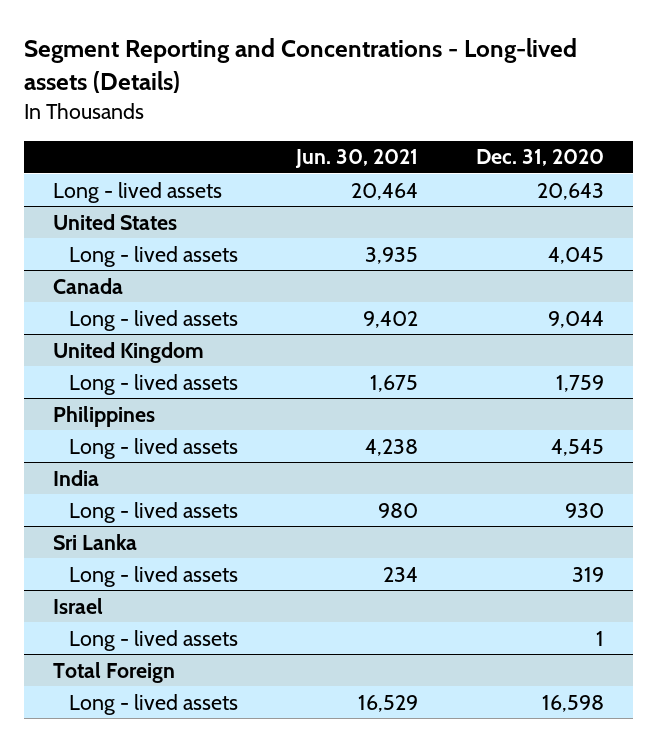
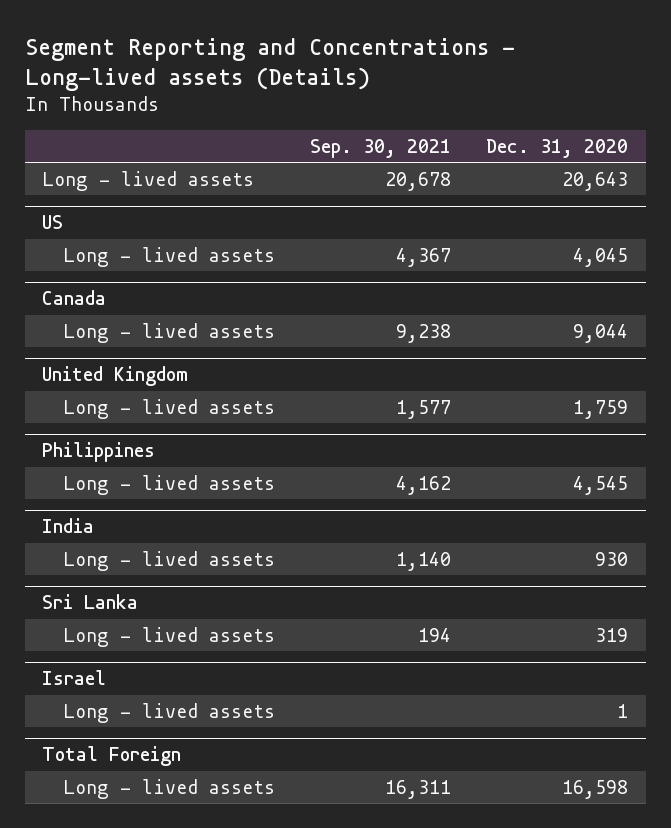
[295,149,419,169] Jun. 30, 2021 -> none
none -> [310,138,452,158] Sep. 30, 2021
[52,213,177,230] United States -> [42,215,64,230] US

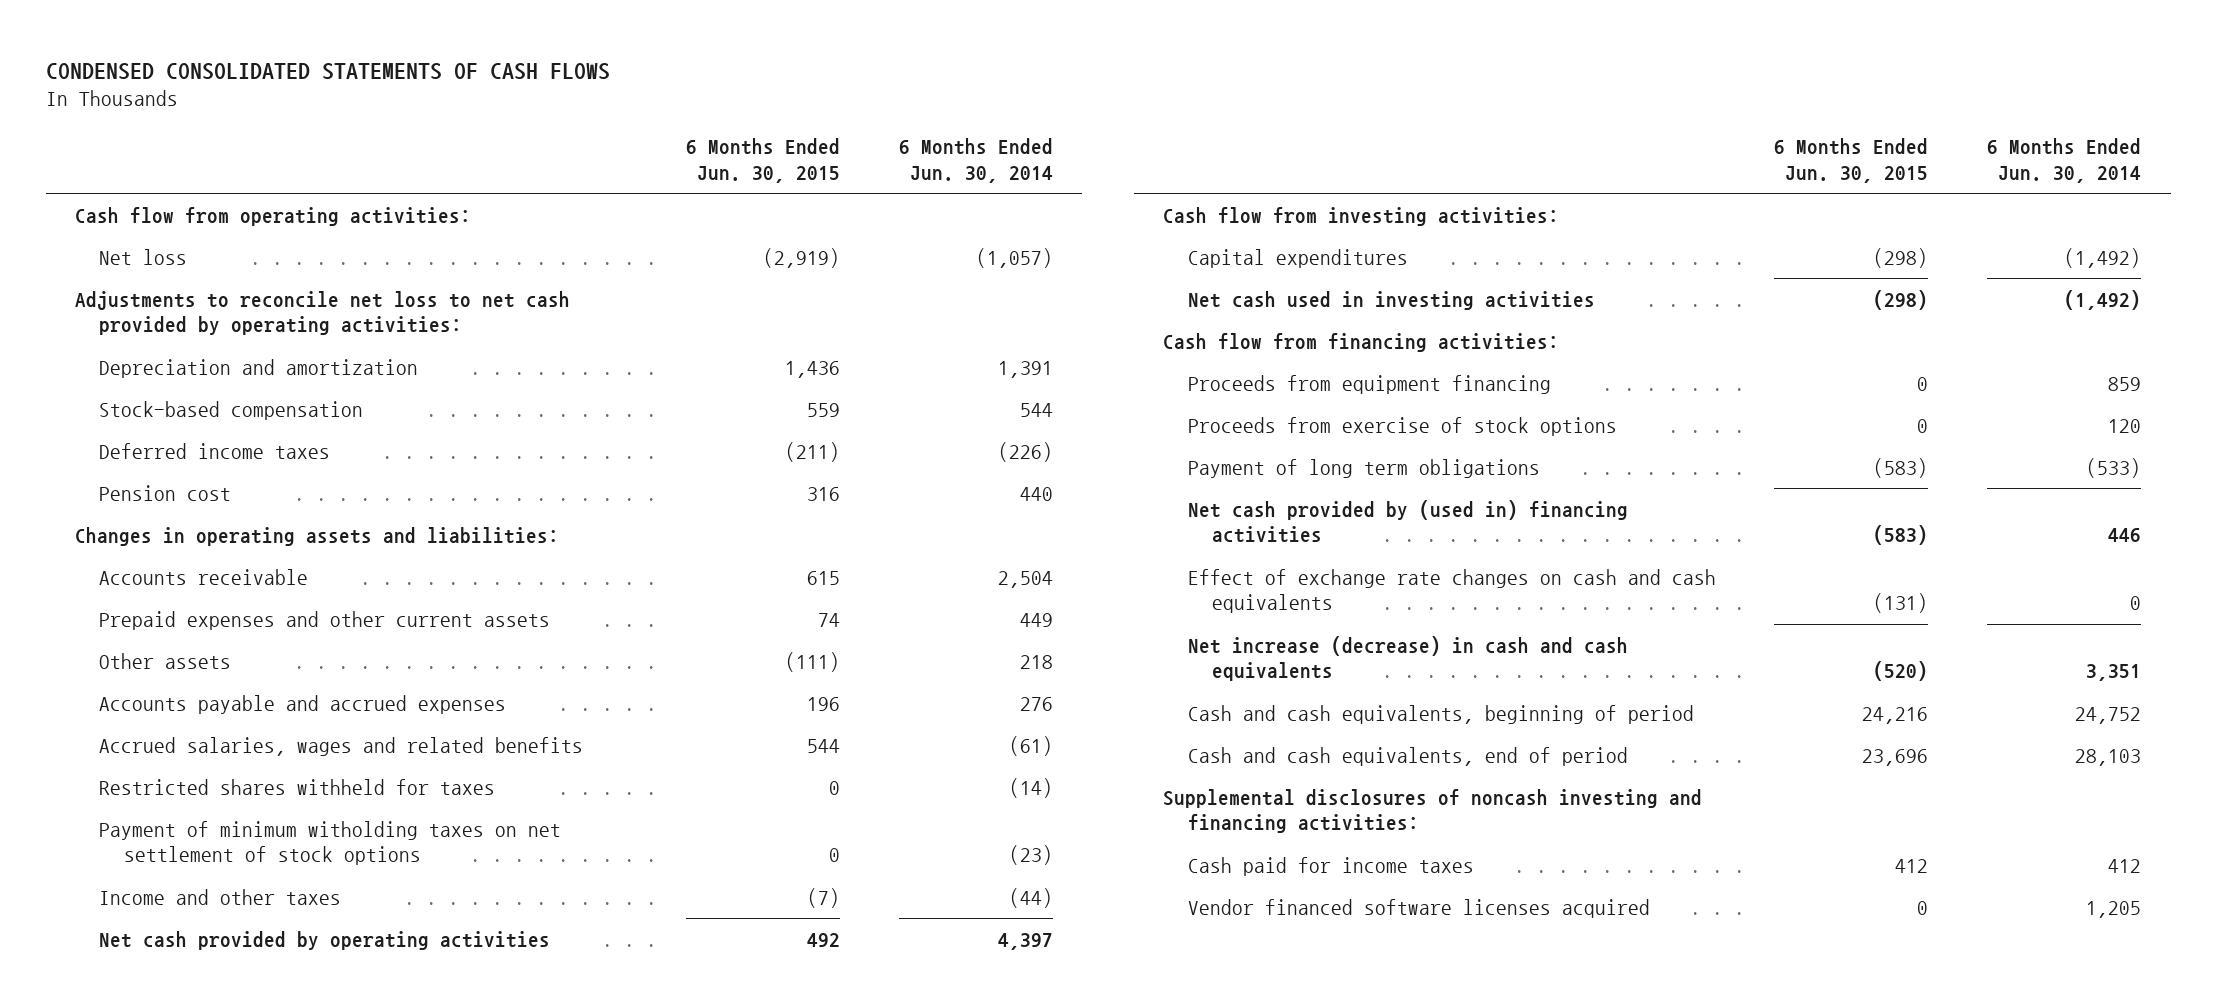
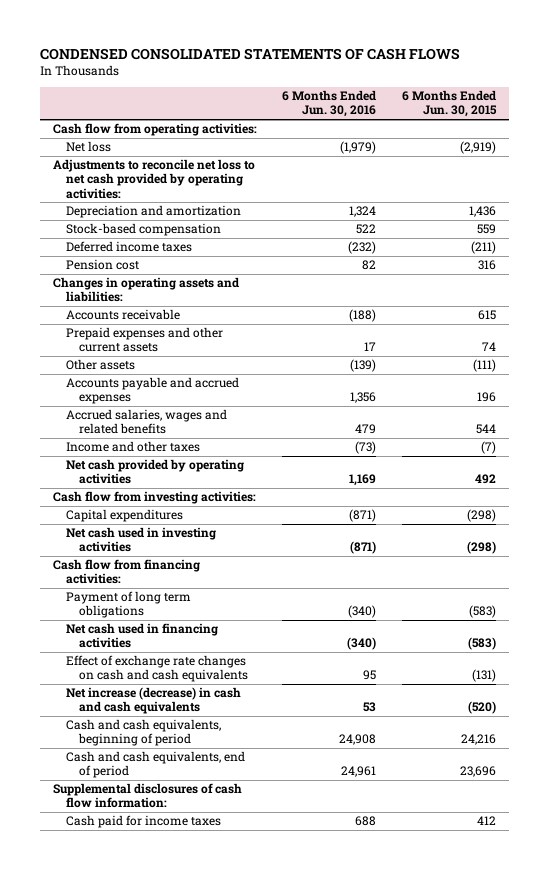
[899,138,1054,183] 6 Months Ended Jun. 30, 2014 -> none
none -> [282,90,377,118] 6 Months Ended Jun. 30, 2016
[99,778,496,795] Restricted shares withheld for taxes -> none
[99,820,562,866] Payment of minimum witholding taxes on net settlement of stock options -> none
[1187,374,1551,394] Proceeds from equipment financing -> none
[1187,416,1617,436] Proceeds from exercise of stock options -> none
[1187,499,1628,544] Net cash provided by (used in) financing activities -> [66,623,219,649] Net cash used in financing activities
[1163,788,1703,834] Supplemental disclosures of noncash investing and financing activities: -> [52,783,242,809] Supplemental disclosures of cash flow information:
[1187,898,1650,918] Vendor financed software licenses acquired -> none

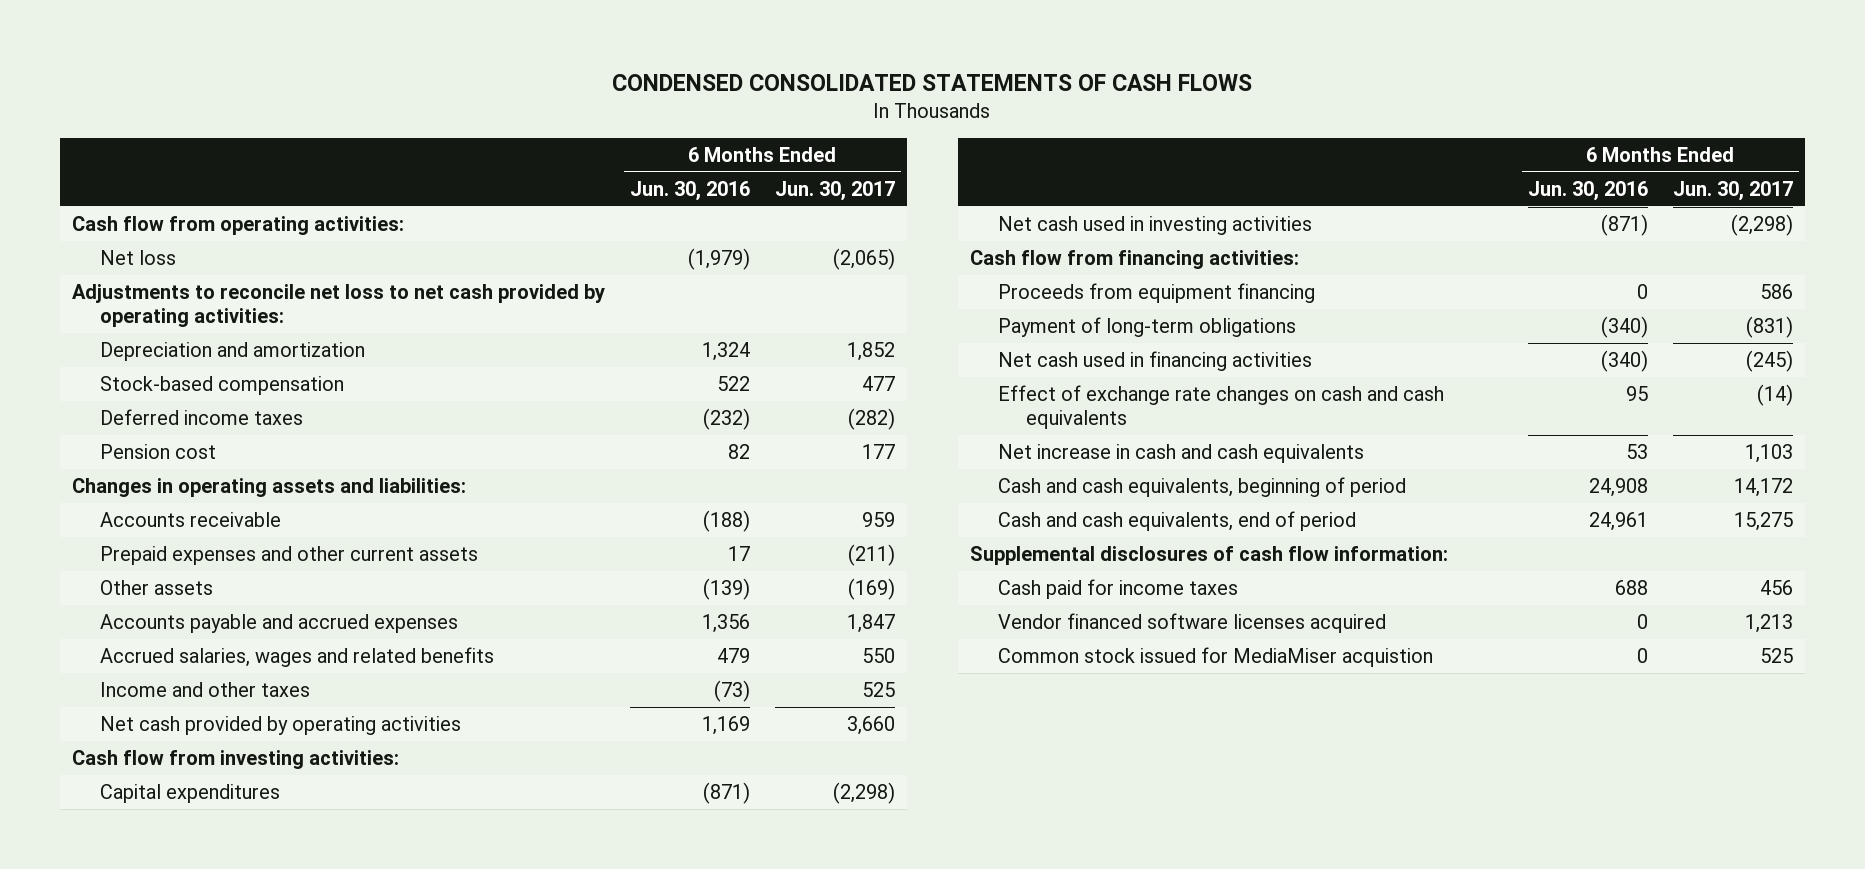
[402,90,498,118] 6 Months Ended Jun. 30, 2015 -> none
none -> [774,181,895,202] Jun. 30, 2017
none -> [998,283,1316,304] Proceeds from equipment financing
[66,591,192,619] Payment of long term obligations -> [998,317,1297,338] Payment of long-term obligations
[66,687,242,715] Net increase (decrease) in cash and cash equivalents -> [998,444,1365,464] Net increase in cash and cash equivalents
none -> [998,613,1387,634] Vendor financed software licenses acquired
none -> [998,647,1434,668] Common stock issued for MediaMiser acquistion

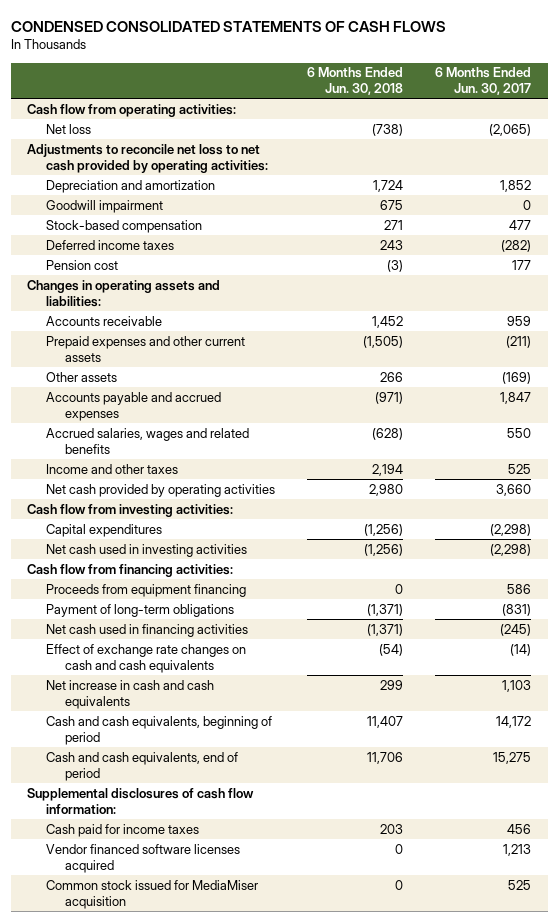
[630,181,751,202] Jun. 30, 2016 -> none
none -> [307,67,404,96] 6 Months Ended Jun. 30, 2018
none -> [46,199,164,213] Goodwill impairment
[998,647,1434,668] Common stock issued for MediaMiser acquistion -> [46,879,259,909] Common stock issued for MediaMiser acquisition

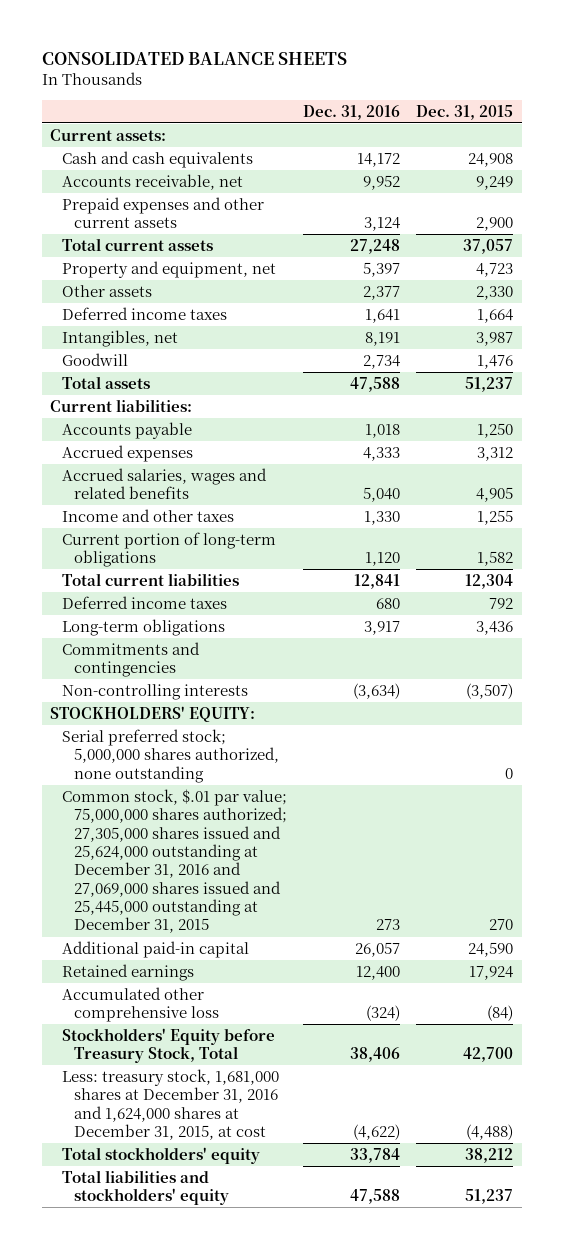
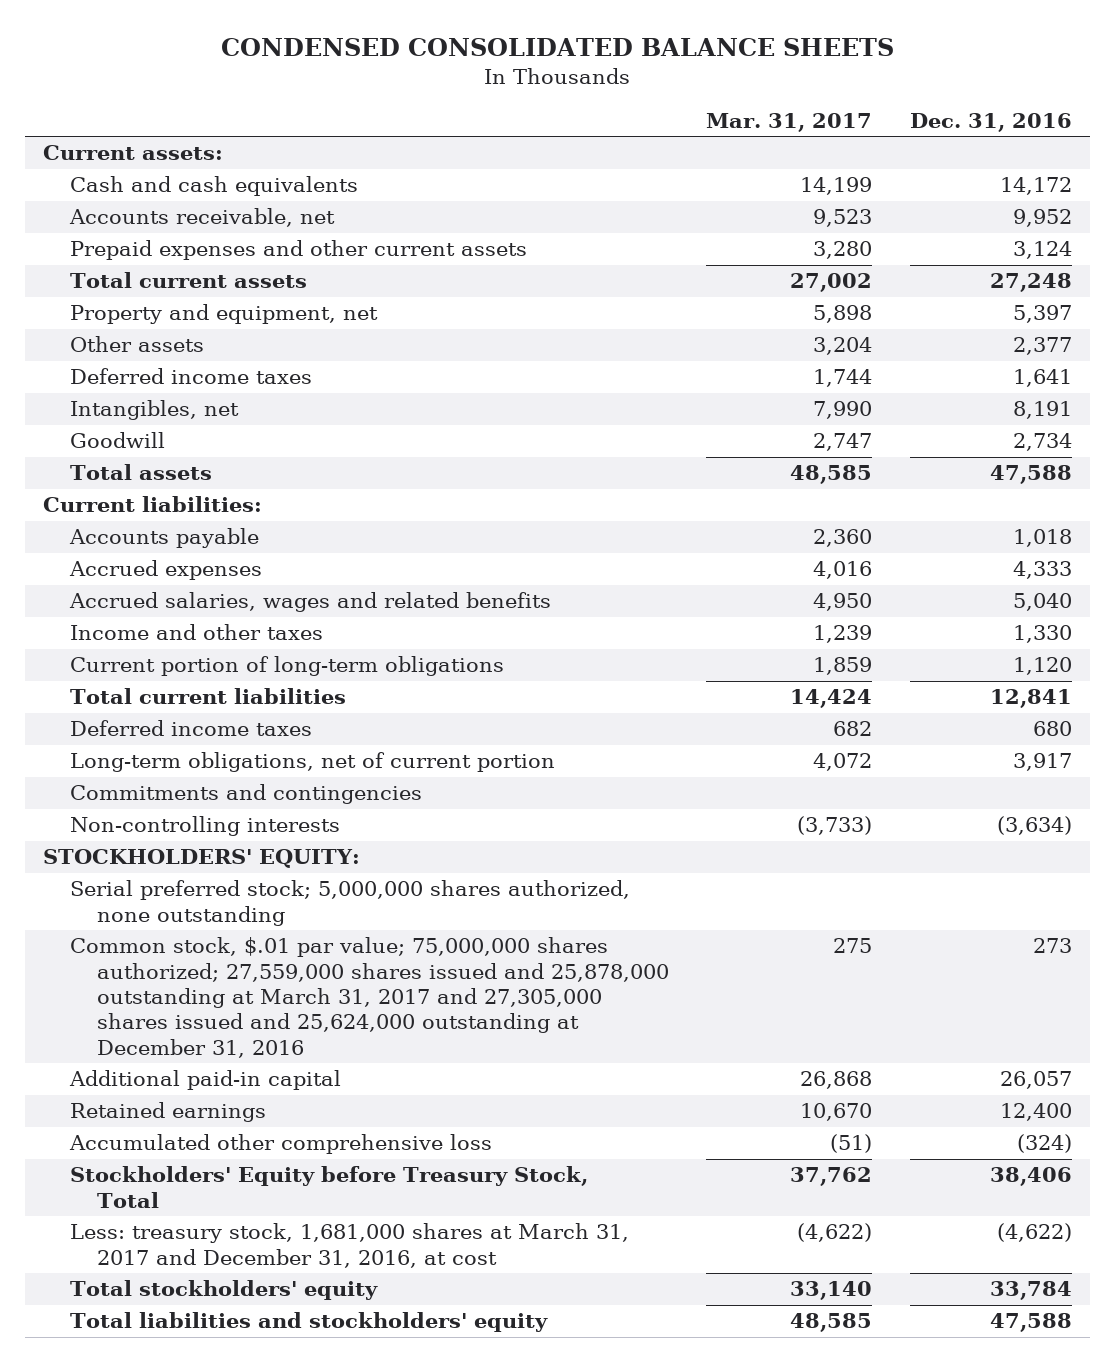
[42,52,348,66] CONSOLIDATED BALANCE SHEETS -> [221,38,895,57] CONDENSED CONSOLIDATED BALANCE SHEETS
[416,104,514,120] Dec. 31, 2015 -> none
none -> [706,112,873,132] Mar. 31, 2017
[62,618,226,636] Long-term obligations -> [70,752,556,773] Long-term obligations, net of current portion
[62,788,288,934] Common stock, $.01 par value; 75,000,000 shares authorized; 27,305,000 shares issued and 25,624,000 outstanding at December 31, 2016 and 27,069,000 shares issued and 25,445,000 outstanding at December 31, 2015 -> [70,937,670,1058] Common stock, $.01 par value; 75,000,000 shares authorized; 27,559,000 shares issued and 25,878,000 outstanding at March 31, 2017 and 27,305,000 shares issued and 25,624,000 outstanding at December 31, 2016
[62,1068,280,1140] Less: treasury stock, 1,681,000 shares at December 31, 2016 and 1,624,000 shares at December 31, 2015, at cost -> [70,1223,630,1268] Less: treasury stock, 1,681,000 shares at March 31, 2017 and December 31, 2016, at cost

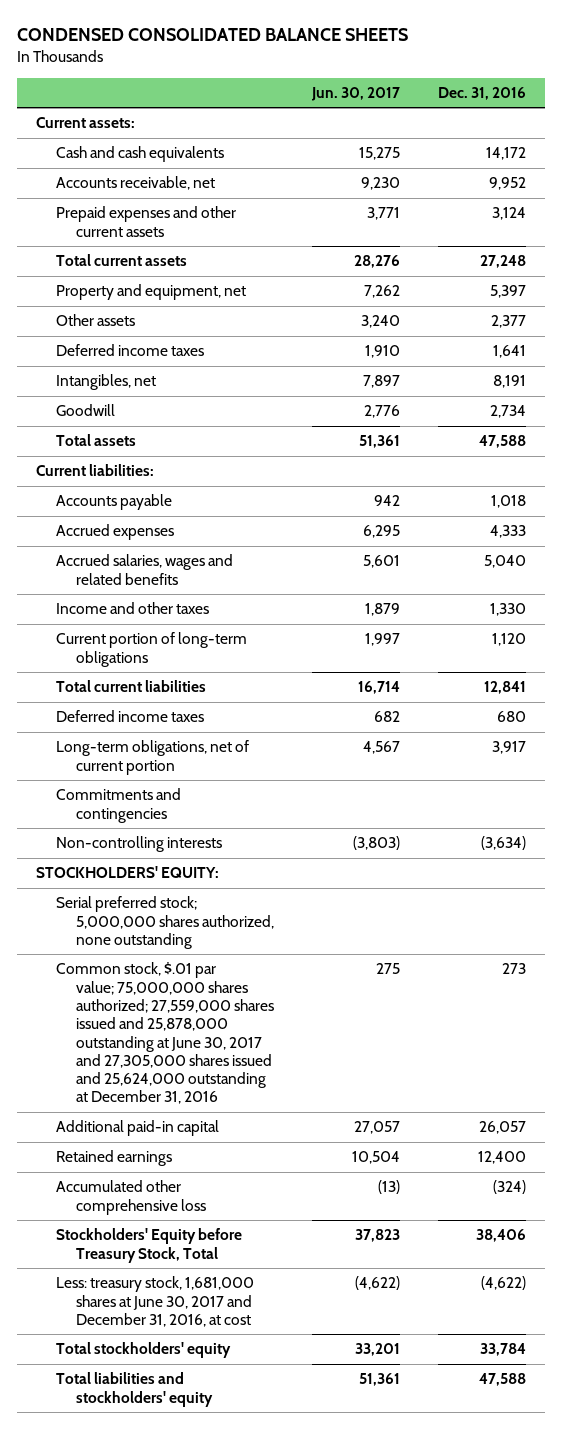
[706,112,873,132] Mar. 31, 2017 -> none
none -> [311,86,401,101] Jun. 30, 2017
[70,937,670,1058] Common stock, $.01 par value; 75,000,000 shares authorized; 27,559,000 shares issued and 25,878,000 outstanding at March 31, 2017 and 27,305,000 shares issued and 25,624,000 outstanding at December 31, 2016 -> [56,962,275,1105] Common stock, $.01 par value; 75,000,000 shares authorized; 27,559,000 shares issued and 25,878,000 outstanding at June 30, 2017 and 27,305,000 shares issued and 25,624,000 outstanding at December 31, 2016
[70,1223,630,1268] Less: treasury stock, 1,681,000 shares at March 31, 2017 and December 31, 2016, at cost -> [56,1276,255,1327] Less: treasury stock, 1,681,000 shares at June 30, 2017 and December 31, 2016, at cost

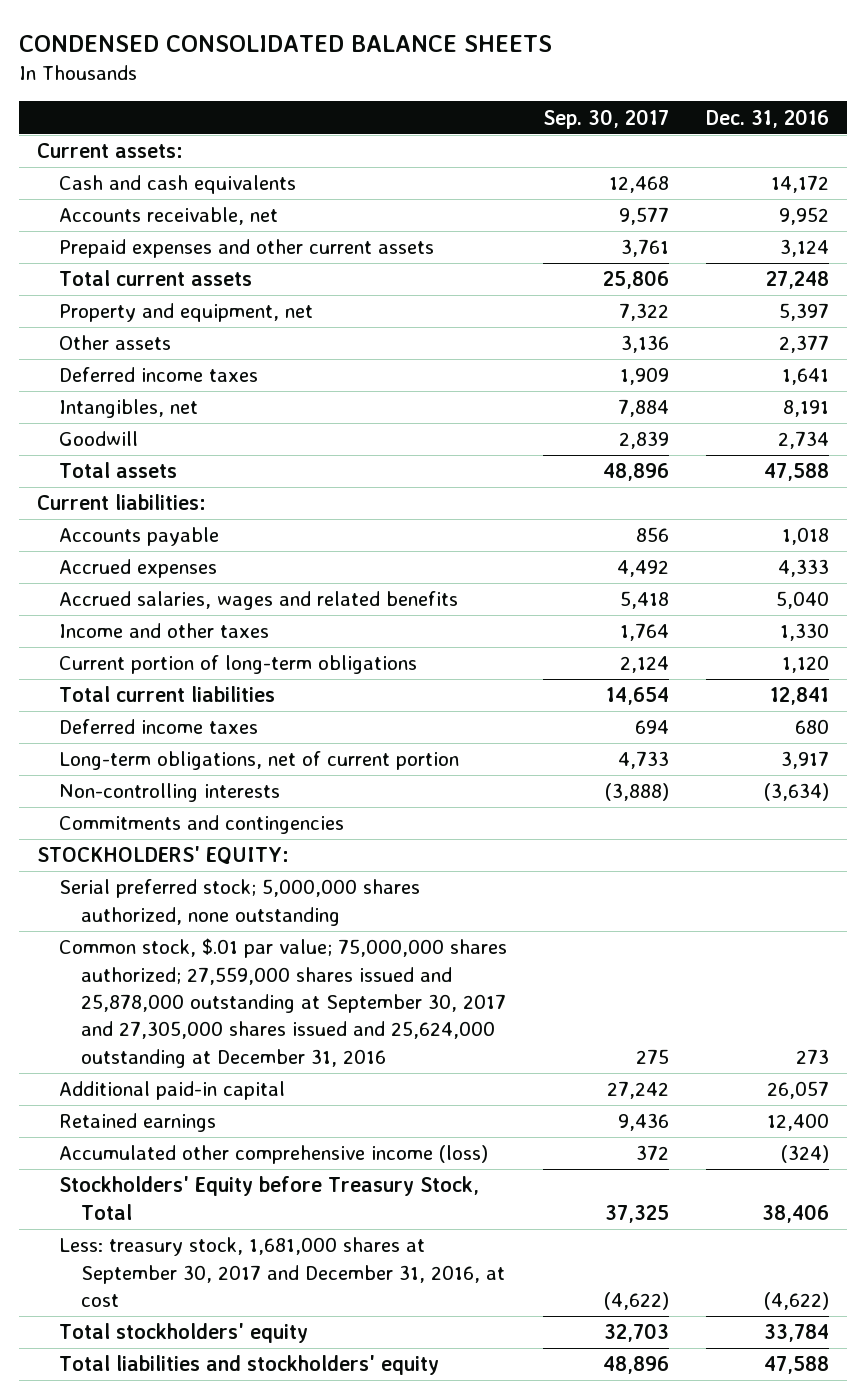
[311,86,401,101] Jun. 30, 2017 -> none
none -> [543,108,670,129] Sep. 30, 2017
[56,788,182,823] Commitments and contingencies -> [58,815,344,835] Commitments and contingencies
[56,962,275,1105] Common stock, $.01 par value; 75,000,000 shares authorized; 27,559,000 shares issued and 25,878,000 outstanding at June 30, 2017 and 27,305,000 shares issued and 25,624,000 outstanding at December 31, 2016 -> [58,938,507,1068] Common stock, $.01 par value; 75,000,000 shares authorized; 27,559,000 shares issued and 25,878,000 outstanding at September 30, 2017 and 27,305,000 shares issued and 25,624,000 outstanding at December 31, 2016
[56,1180,207,1215] Accumulated other comprehensive loss -> [58,1145,488,1165] Accumulated other comprehensive income (loss)
[56,1276,255,1327] Less: treasury stock, 1,681,000 shares at June 30, 2017 and December 31, 2016, at cost -> [58,1237,505,1308] Less: treasury stock, 1,681,000 shares at September 30, 2017 and December 31, 2016, at cost

